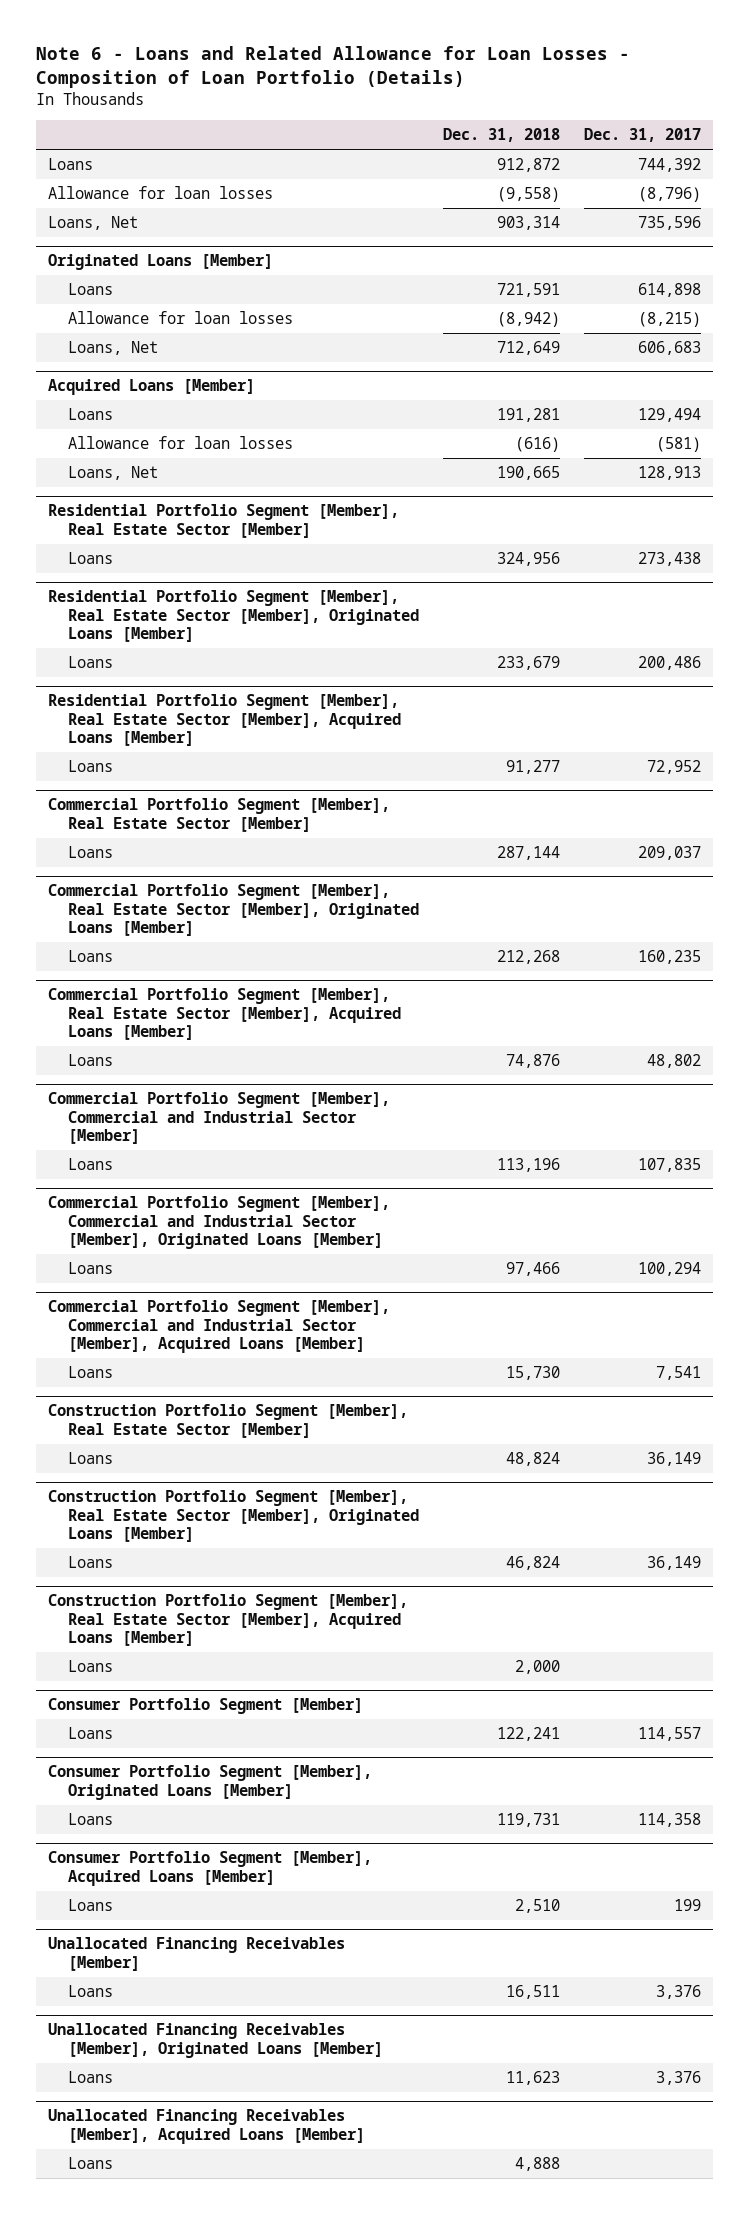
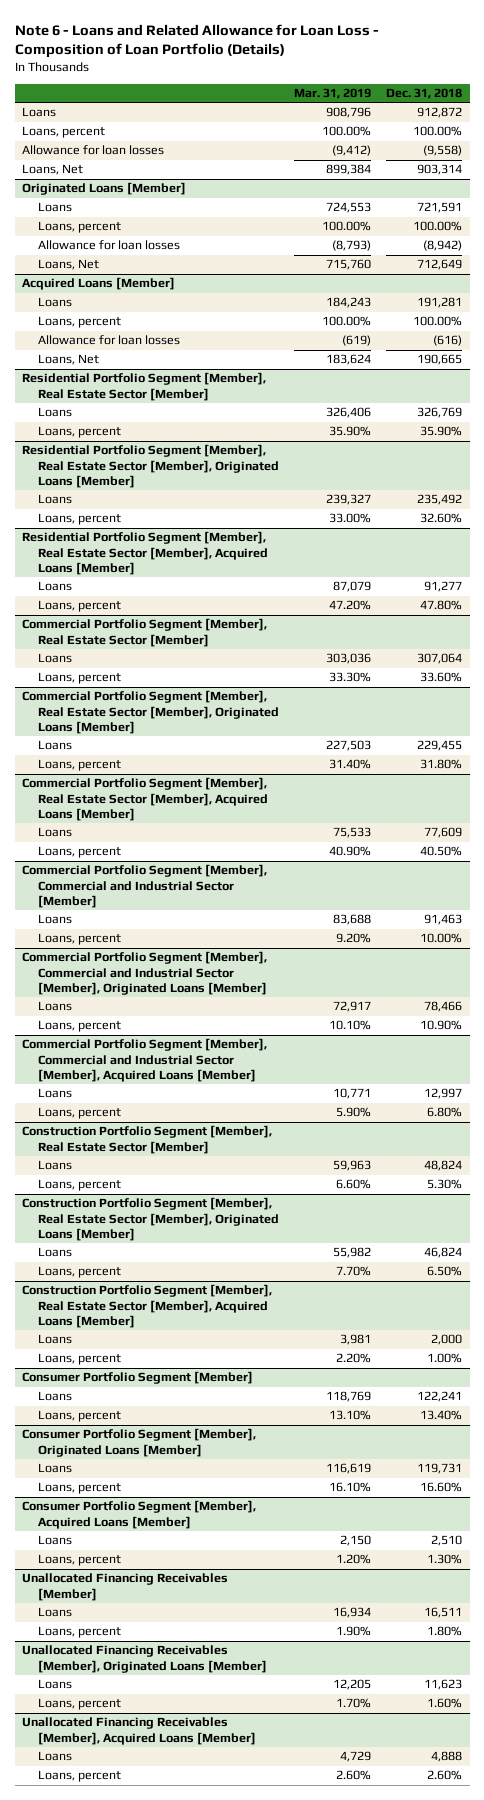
[36,46,631,89] Note 6 - Loans and Related Allowance for Loan Losses - Composition of Loan Portfolio (Details) -> [14,23,379,59] Note 6 - Loans and Related Allowance for Loan Loss - Composition of Loan Portfolio (Details)
[583,128,701,143] Dec. 31, 2017 -> none
none -> [293,88,371,100] Mar. 31, 2019
none -> [22,126,106,139] Loans, percent
none -> [37,221,121,234] Loans, percent
none -> [37,316,121,329] Loans, percent
[496,551,560,566] 324,956 -> [417,407,463,419] 326,769
none -> [37,426,121,439] Loans, percent
[496,655,560,670] 233,679 -> [417,494,463,506] 235,492
none -> [37,513,121,526] Loans, percent
none -> [37,600,121,613] Loans, percent
[496,845,560,860] 287,144 -> [417,653,463,665] 307,064
none -> [37,672,121,685] Loans, percent
[496,949,560,964] 212,268 -> [417,740,463,752] 229,455
none -> [37,759,121,772] Loans, percent
[505,1053,560,1068] 74,876 -> [424,827,463,839] 77,609
none -> [37,846,121,859] Loans, percent
[496,1157,560,1172] 113,196 -> [424,914,463,926] 91,463
none -> [37,933,121,946] Loans, percent
[505,1261,560,1276] 97,466 -> [424,1001,463,1013] 78,466
none -> [37,1020,121,1033] Loans, percent
[505,1365,560,1380] 15,730 -> [424,1088,463,1100] 12,997
none -> [37,1107,121,1120] Loans, percent
none -> [37,1179,121,1192] Loans, percent
none -> [37,1266,121,1279] Loans, percent
none -> [37,1353,121,1366] Loans, percent
none -> [37,1410,121,1423] Loans, percent
none -> [37,1482,121,1495] Loans, percent
none -> [37,1554,121,1567] Loans, percent
none -> [37,1626,121,1639] Loans, percent
none -> [37,1698,121,1711] Loans, percent
none -> [37,1770,121,1783] Loans, percent

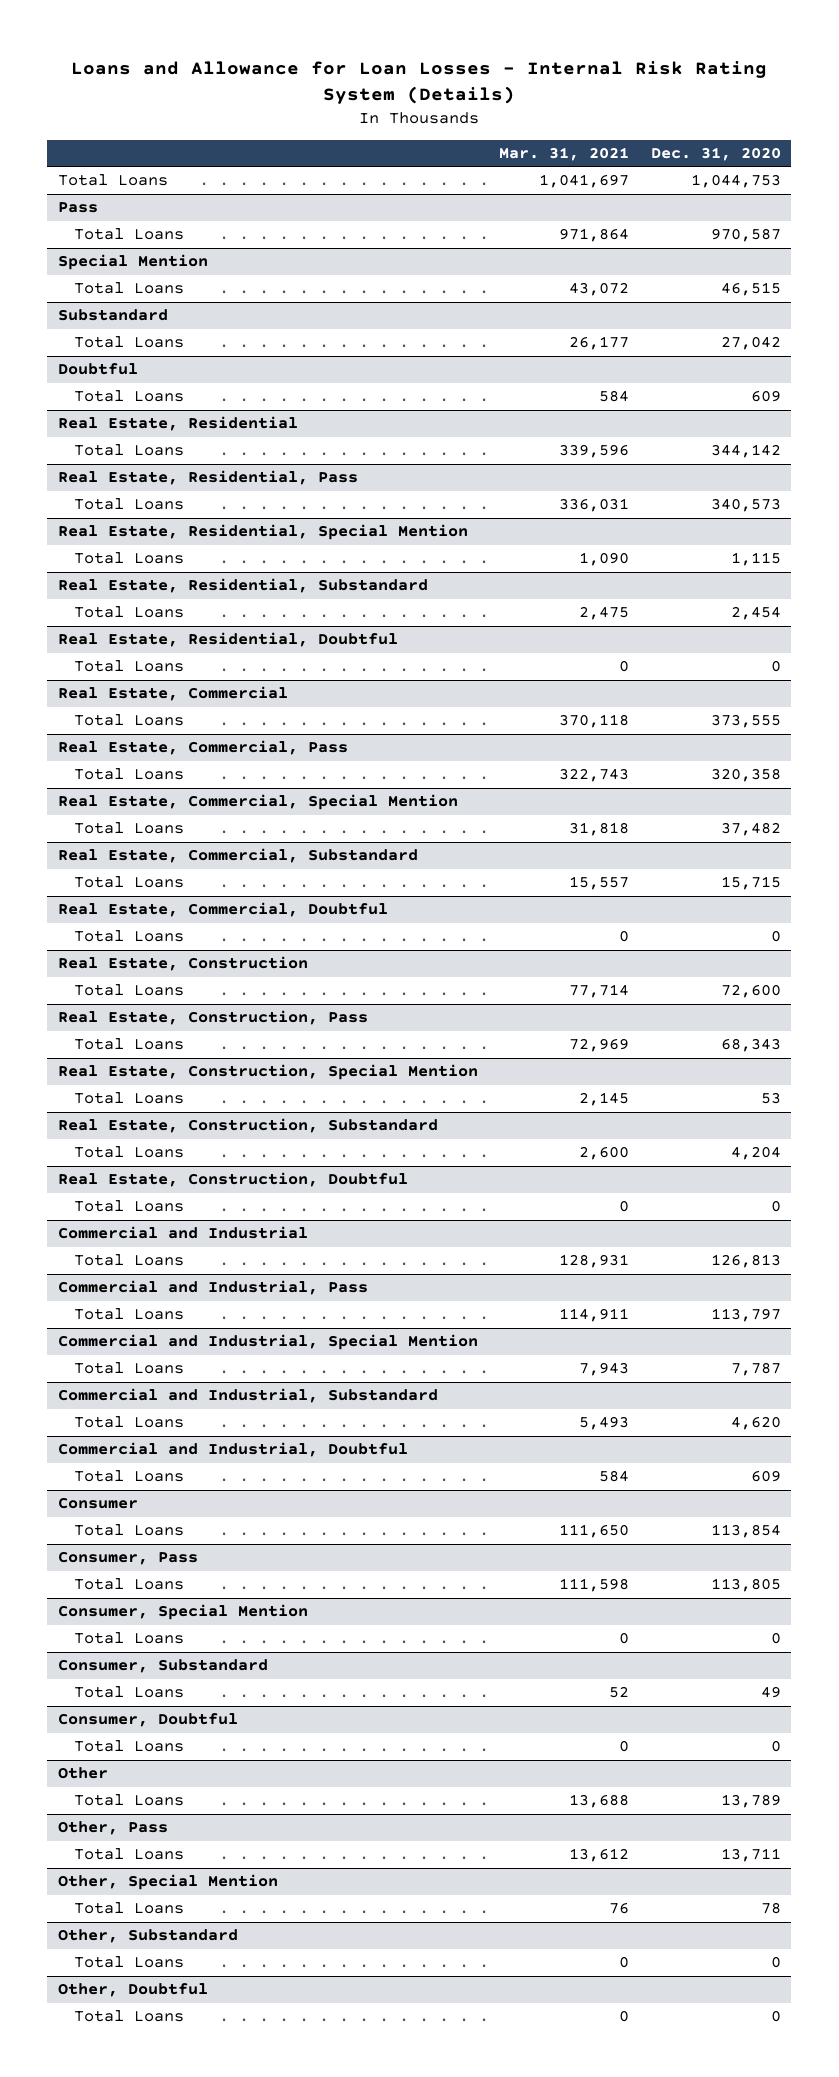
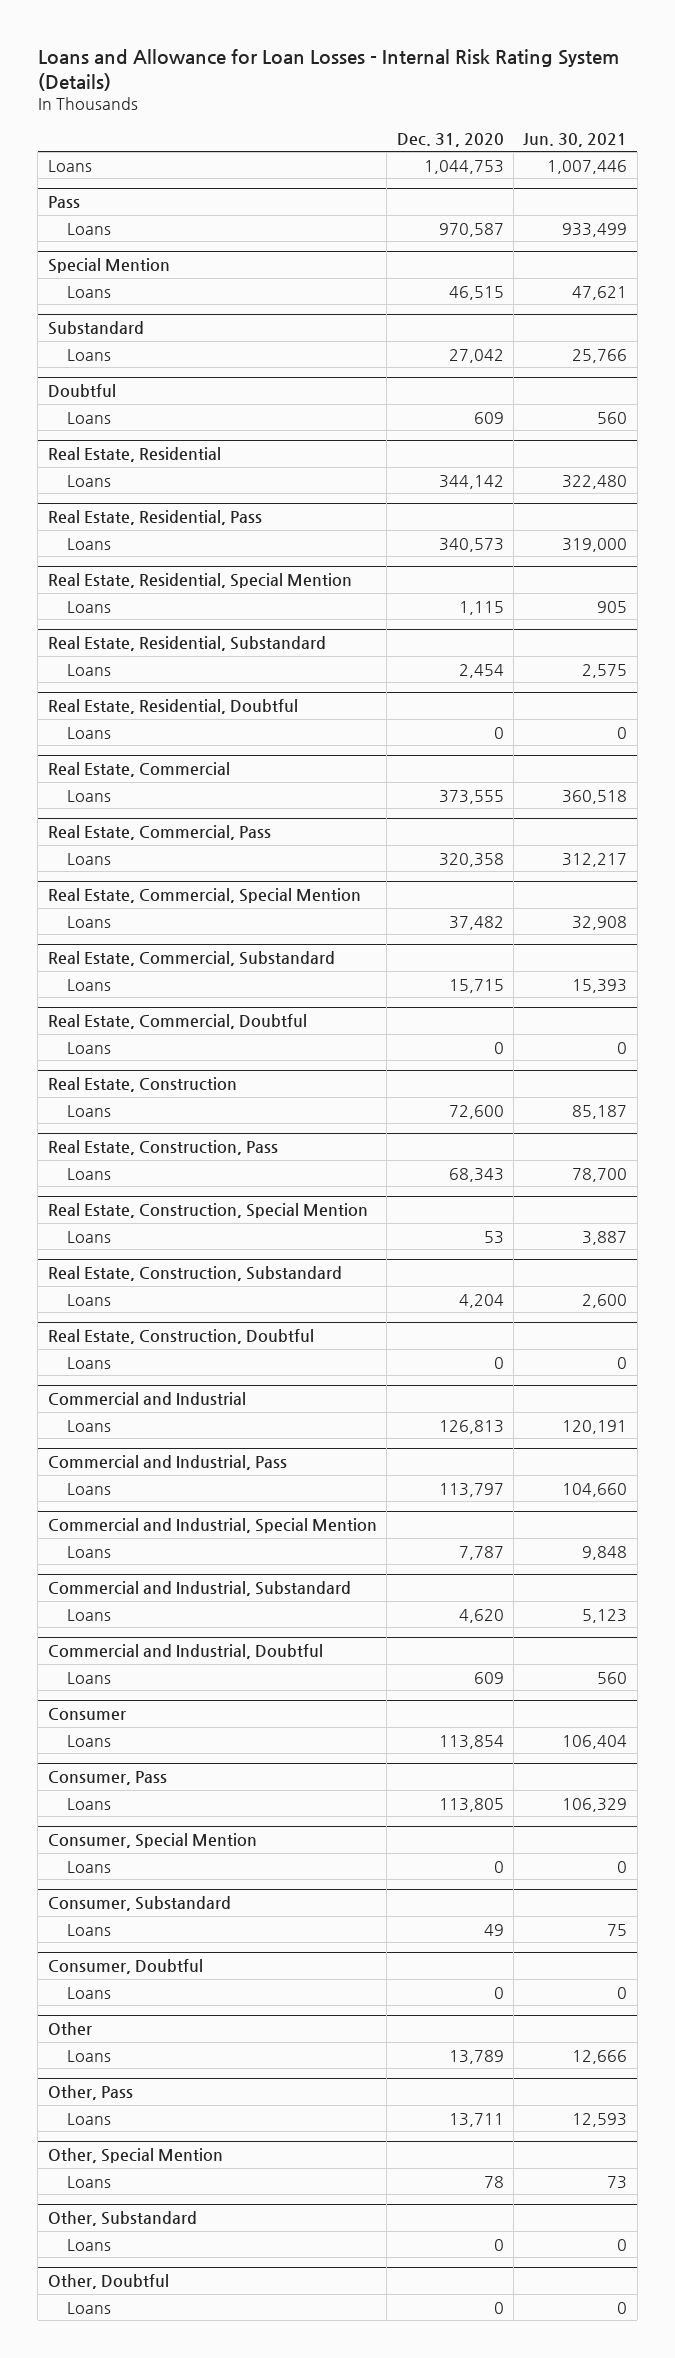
[499,147,630,162] Mar. 31, 2021 -> none
none -> [523,132,628,147] Jun. 30, 2021
[57,174,168,187] Total Loans -> [47,159,92,172] Loans
[73,228,184,241] Total Loans -> [66,222,111,235] Loans
[73,282,184,295] Total Loans -> [66,285,111,298] Loans
[73,336,184,349] Total Loans -> [66,348,111,361] Loans
[73,390,184,403] Total Loans -> [66,411,111,424] Loans
[73,444,184,457] Total Loans -> [66,474,111,487] Loans
[73,498,184,511] Total Loans -> [66,537,111,550] Loans
[73,552,184,565] Total Loans -> [66,600,111,613] Loans
[73,606,184,619] Total Loans -> [66,663,111,676] Loans
[73,660,184,673] Total Loans -> [66,726,111,739] Loans
[73,714,184,727] Total Loans -> [66,789,111,802] Loans
[73,768,184,781] Total Loans -> [66,852,111,865] Loans
[73,822,184,835] Total Loans -> [66,915,111,928] Loans
[73,876,184,889] Total Loans -> [66,978,111,991] Loans
[73,930,184,943] Total Loans -> [66,1041,111,1054] Loans
[73,984,184,997] Total Loans -> [66,1104,111,1117] Loans
[73,1038,184,1051] Total Loans -> [66,1167,111,1180] Loans
[73,1092,184,1105] Total Loans -> [66,1230,111,1243] Loans
[73,1146,184,1159] Total Loans -> [66,1293,111,1306] Loans
[73,1200,184,1213] Total Loans -> [66,1356,111,1369] Loans
[73,1254,184,1267] Total Loans -> [66,1419,111,1432] Loans
[73,1308,184,1321] Total Loans -> [66,1482,111,1495] Loans
[73,1362,184,1375] Total Loans -> [66,1545,111,1558] Loans
[73,1416,184,1429] Total Loans -> [66,1608,111,1621] Loans
[73,1470,184,1483] Total Loans -> [66,1671,111,1684] Loans
[73,1524,184,1537] Total Loans -> [66,1734,111,1747] Loans
[73,1578,184,1591] Total Loans -> [66,1797,111,1810] Loans
[73,1632,184,1645] Total Loans -> [66,1860,111,1873] Loans
[73,1686,184,1699] Total Loans -> [66,1923,111,1936] Loans
[73,1740,184,1753] Total Loans -> [66,1986,111,1999] Loans
[73,1794,184,1807] Total Loans -> [66,2049,111,2062] Loans
[73,1848,184,1861] Total Loans -> [66,2112,111,2125] Loans
[73,1902,184,1915] Total Loans -> [66,2175,111,2188] Loans
[73,1956,184,1969] Total Loans -> [66,2238,111,2251] Loans
[73,2010,184,2023] Total Loans -> [66,2301,111,2314] Loans

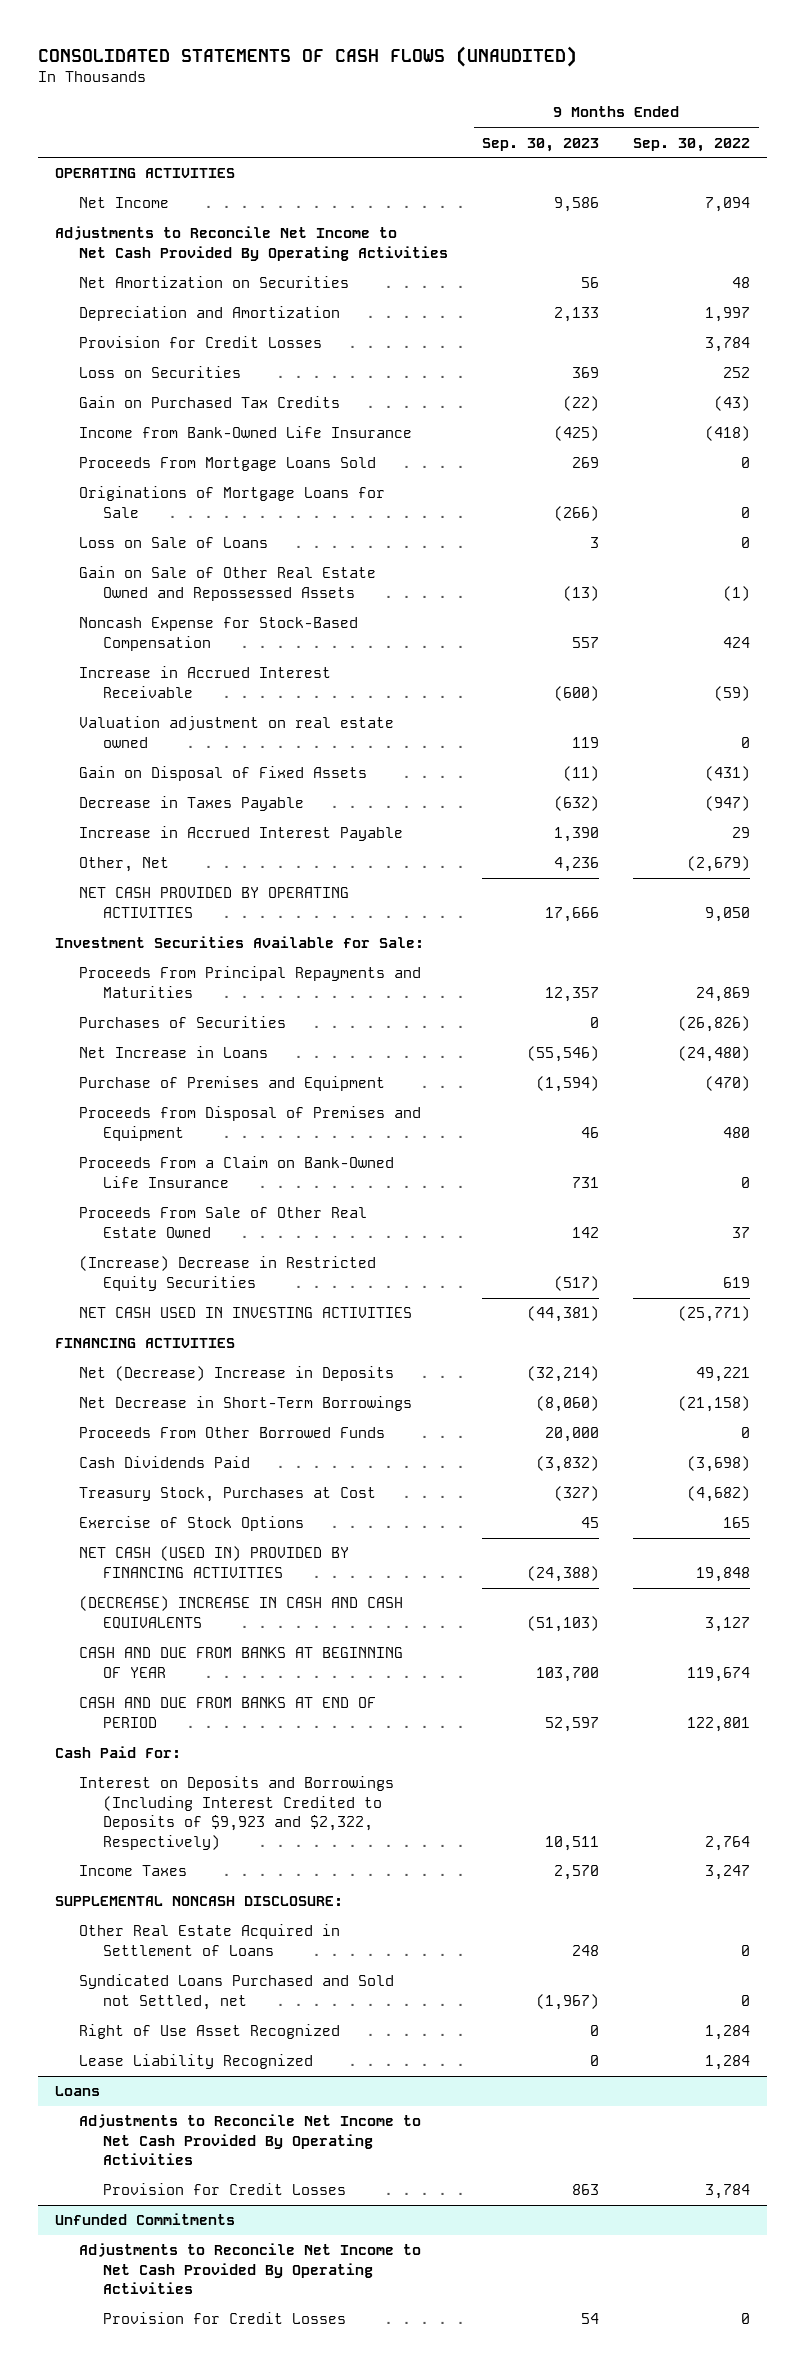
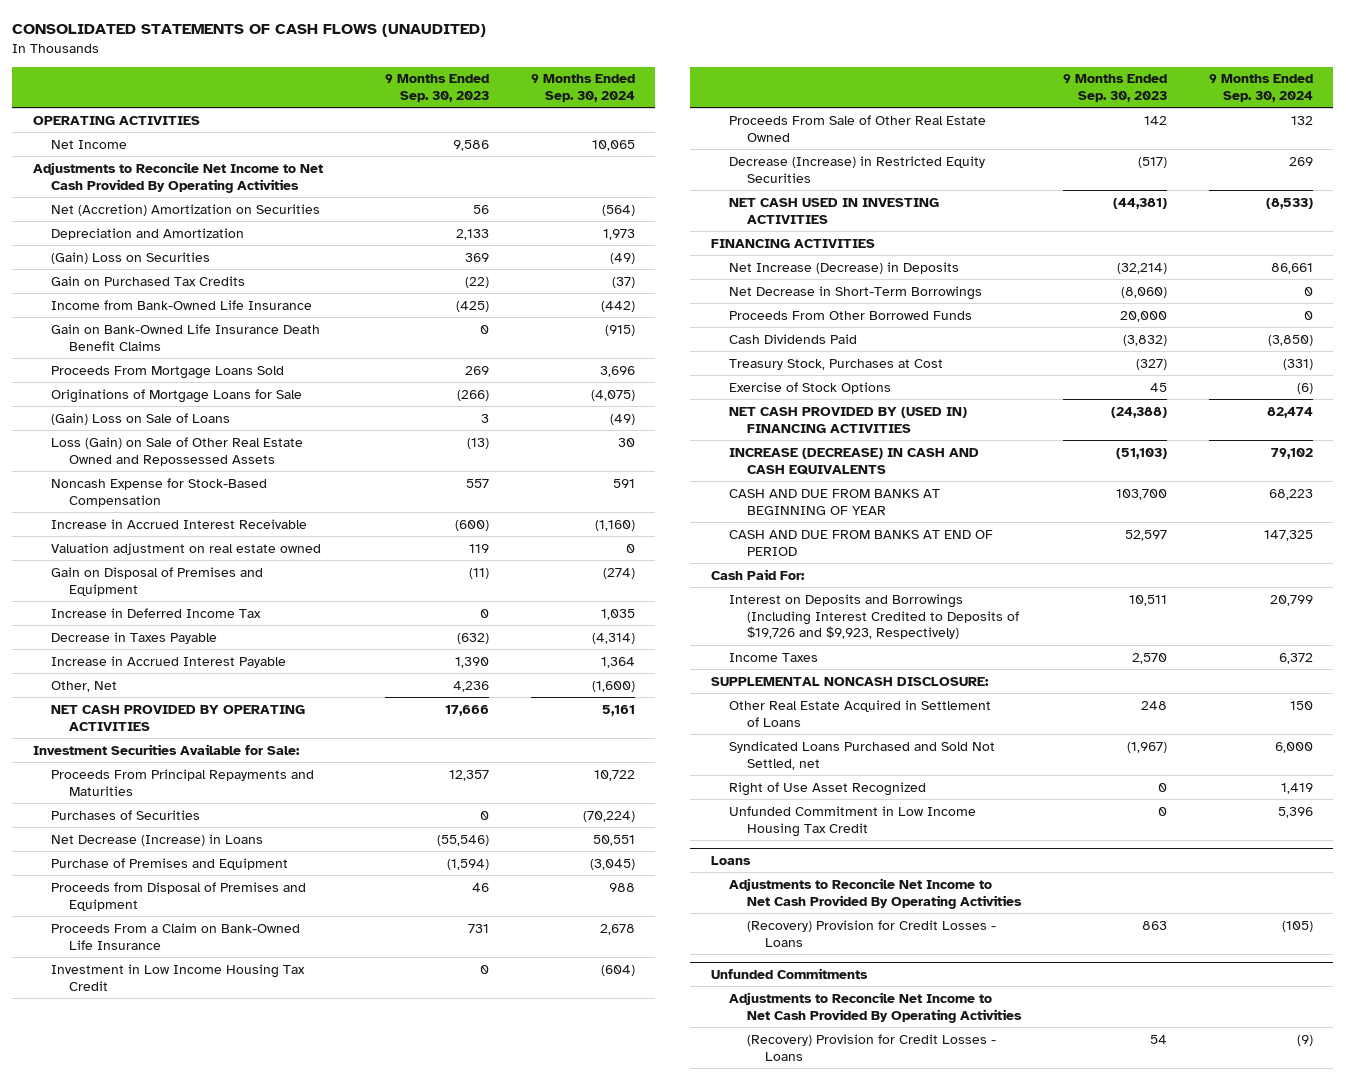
[633,137,751,152] Sep. 30, 2022 -> none
none -> [530,74,635,103] 9 Months Ended Sep. 30, 2024
[78,276,349,289] Net Amortization on Securities -> [51,203,321,216] Net (Accretion) Amortization on Securities
[78,336,322,349] Provision for Credit Losses -> none
[78,366,241,379] Loss on Securities -> [51,251,211,264] (Gain) Loss on Securities
none -> [51,323,321,351] Gain on Bank-Owned Life Insurance Death Benefit Claims
[78,537,268,549] Loss on Sale of Loans -> [51,412,231,425] (Gain) Loss on Sale of Loans
[78,566,376,601] Gain on Sale of Other Real Estate Owned and Repossessed Assets -> [51,436,304,466] Loss (Gain) on Sale of Other Real Estate Owned and Repossessed Assets
[78,766,367,782] Gain on Disposal of Fixed Assets -> [51,566,264,596] Gain on Disposal of Premises and Equipment
none -> [51,607,262,618] Increase in Deferred Income Tax
[78,1046,268,1059] Net Increase in Loans -> [51,833,264,846] Net Decrease (Increase) in Loans
none -> [51,963,306,991] Investment in Low Income Housing Tax Credit
[78,1256,376,1291] (Increase) Decrease in Restricted Equity Securities -> [729,155,986,183] Decrease (Increase) in Restricted Equity Securities
[78,1366,394,1382] Net (Decrease) Increase in Deposits -> [729,261,960,274] Net Increase (Decrease) in Deposits
[78,1546,349,1578] NET CASH (USED IN) PROVIDED BY FINANCING ACTIVITIES -> [729,406,968,433] NET CASH PROVIDED BY (USED IN) FINANCING ACTIVITIES
[78,1596,403,1629] (DECREASE) INCREASE IN CASH AND CASH EQUIVALENTS -> [729,447,980,475] INCREASE (DECREASE) IN CASH AND CASH EQUIVALENTS
[78,1776,394,1850] Interest on Deposits and Borrowings (Including Interest Credited to Deposits of $9,923 and $2,322, Respectively) -> [729,593,1020,640] Interest on Deposits and Borrowings (Including Interest Credited to Deposits of $19,726 and $9,923, Respectively)
[78,1974,394,2010] Syndicated Loans Purchased and Sold not Settled, net -> [729,740,996,770] Syndicated Loans Purchased and Sold Not Settled, net
[78,2054,313,2070] Lease Liability Recognized -> none
none -> [729,805,977,837] Unfunded Commitment in Low Income Housing Tax Credit
[102,2183,346,2196] Provision for Credit Losses -> [747,919,997,947] (Recovery) Provision for Credit Losses - Loans
[102,2312,346,2325] Provision for Credit Losses -> [747,1033,997,1061] (Recovery) Provision for Credit Losses - Loans

